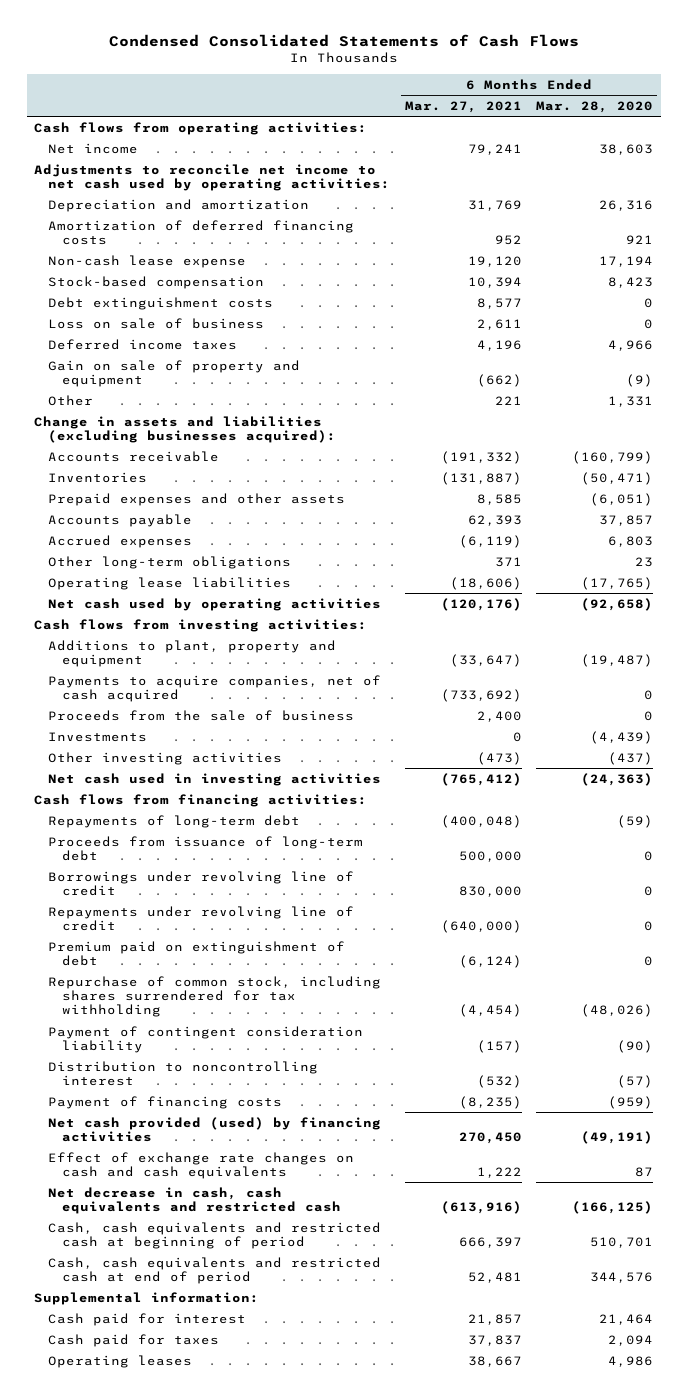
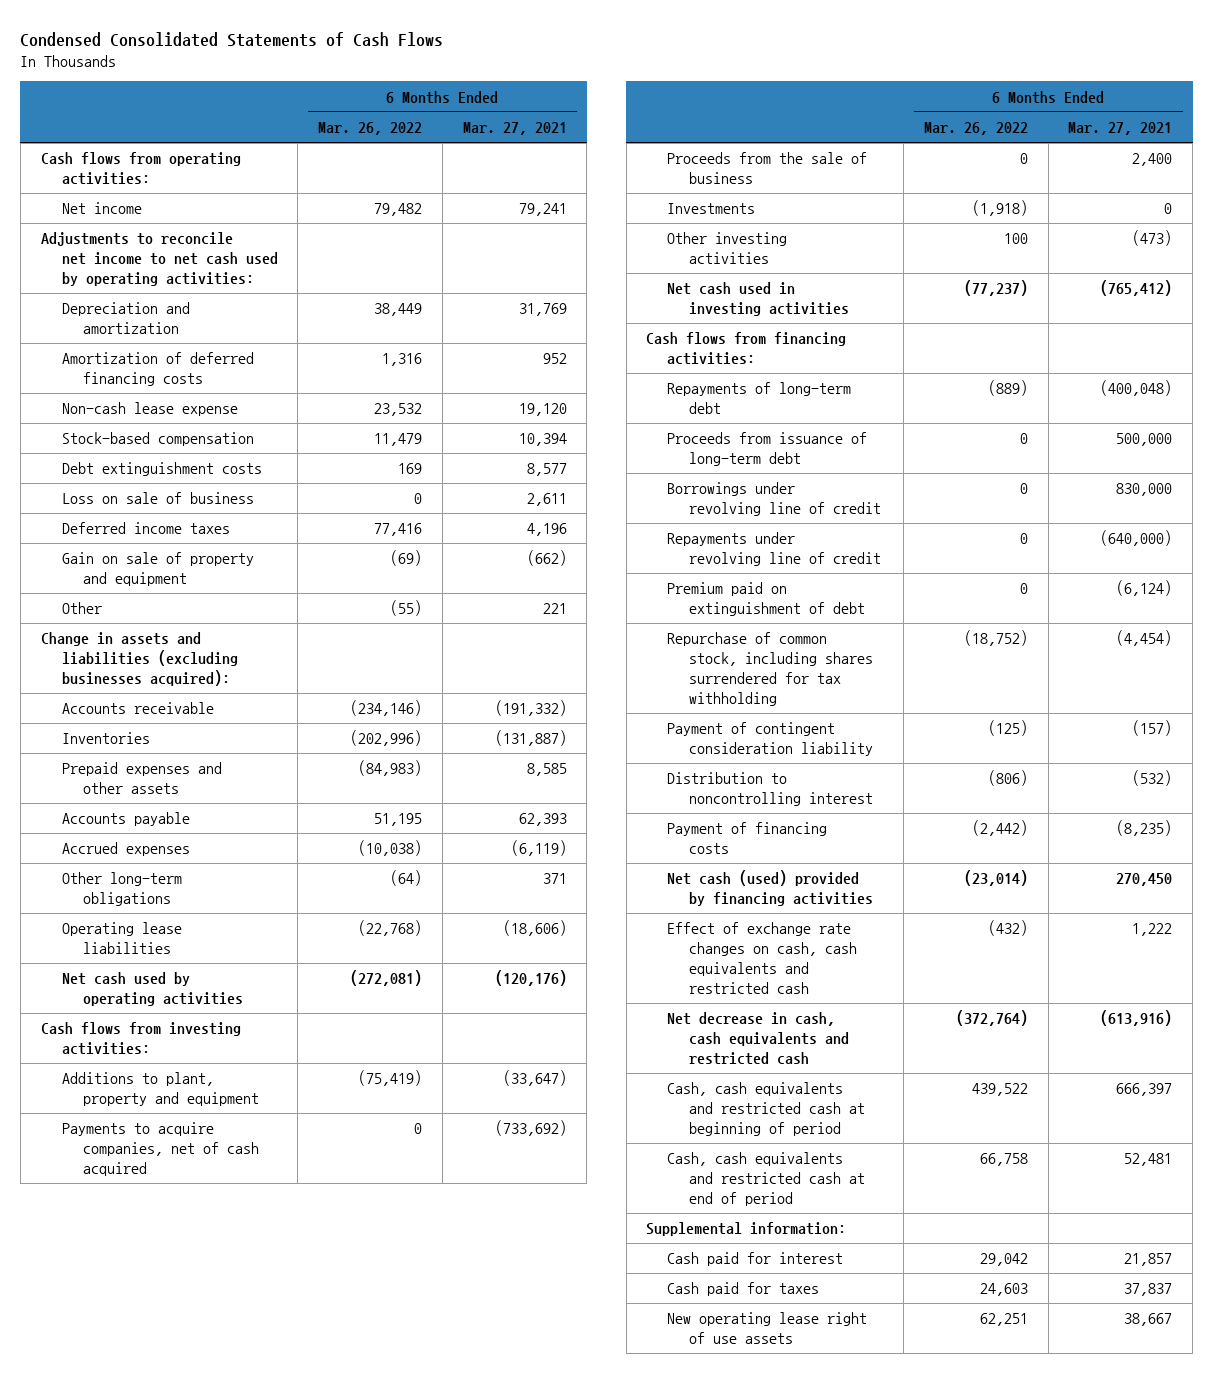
[536,101,654,114] Mar. 28, 2020 -> none
none -> [318,121,423,135] Mar. 26, 2022
[47,1116,381,1143] Net cash provided (used) by financing activities -> [667,870,873,907] Net cash (used) provided by financing activities
[47,1151,354,1180] Effect of exchange rate changes on cash and cash equivalents -> [667,922,857,994] Effect of exchange rate changes on cash, cash equivalents and restricted cash
[47,1354,192,1368] Operating leases -> [667,1312,868,1345] New operating lease right of use assets

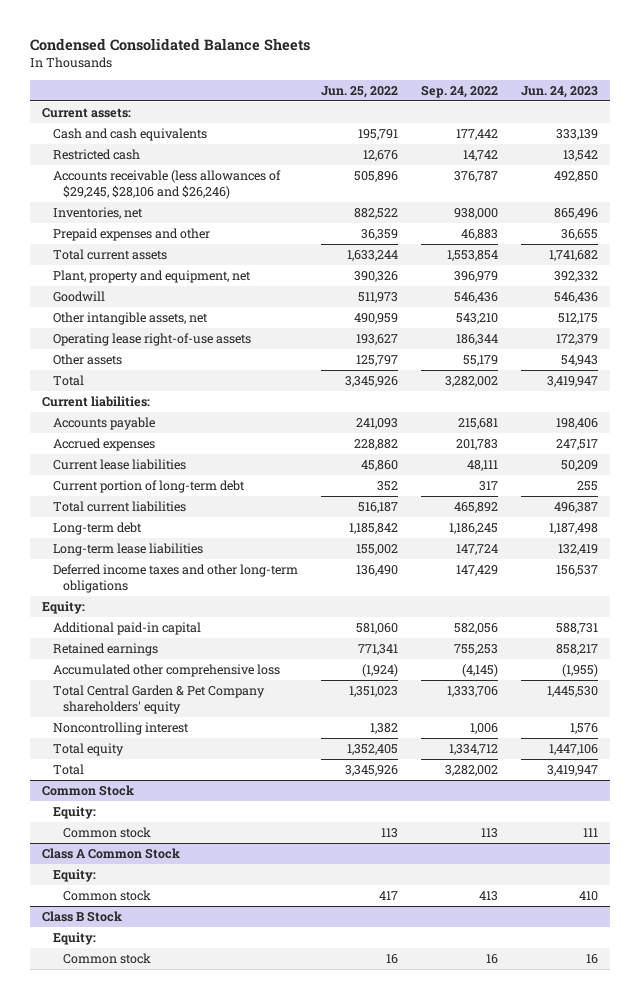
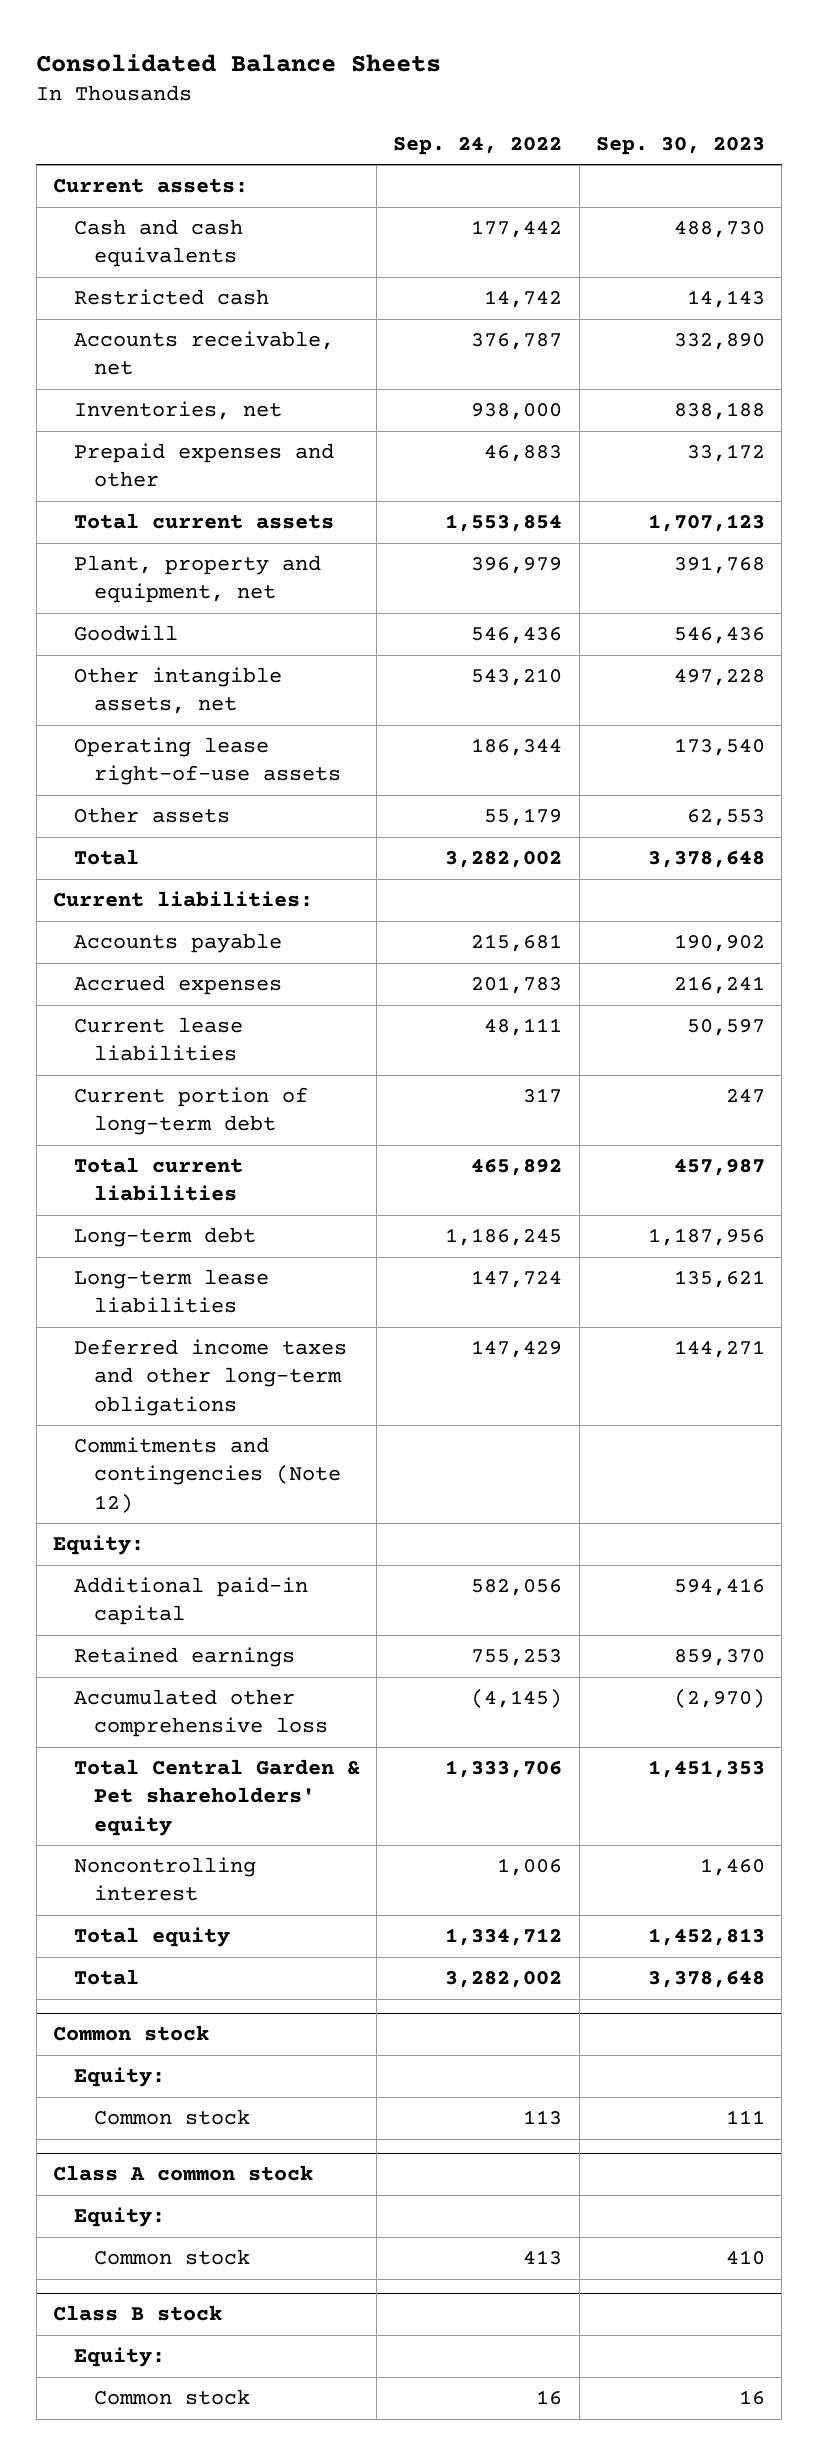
[30,38,311,52] Condensed Consolidated Balance Sheets -> [36,53,442,72] Consolidated Balance Sheets
[320,86,398,99] Jun. 25, 2022 -> none
[521,86,599,99] Jun. 24, 2023 -> none
none -> [596,136,766,155] Sep. 30, 2023
[52,169,281,200] Accounts receivable (less allowances of $29,245, $28,106 and $26,246) -> [73,331,334,376] Accounts receivable, net
none -> [73,1437,341,1513] Commitments and contingencies (Note 12)
[52,684,265,715] Total Central Garden & Pet Company shareholders' equity -> [73,1759,360,1836] Total Central Garden & Pet shareholders' equity
[41,784,134,796] Common Stock -> [53,2025,210,2042] Common stock
[41,847,180,859] Class A Common Stock -> [53,2165,314,2182] Class A common stock
[41,910,122,922] Class B Stock -> [53,2305,223,2322] Class B stock

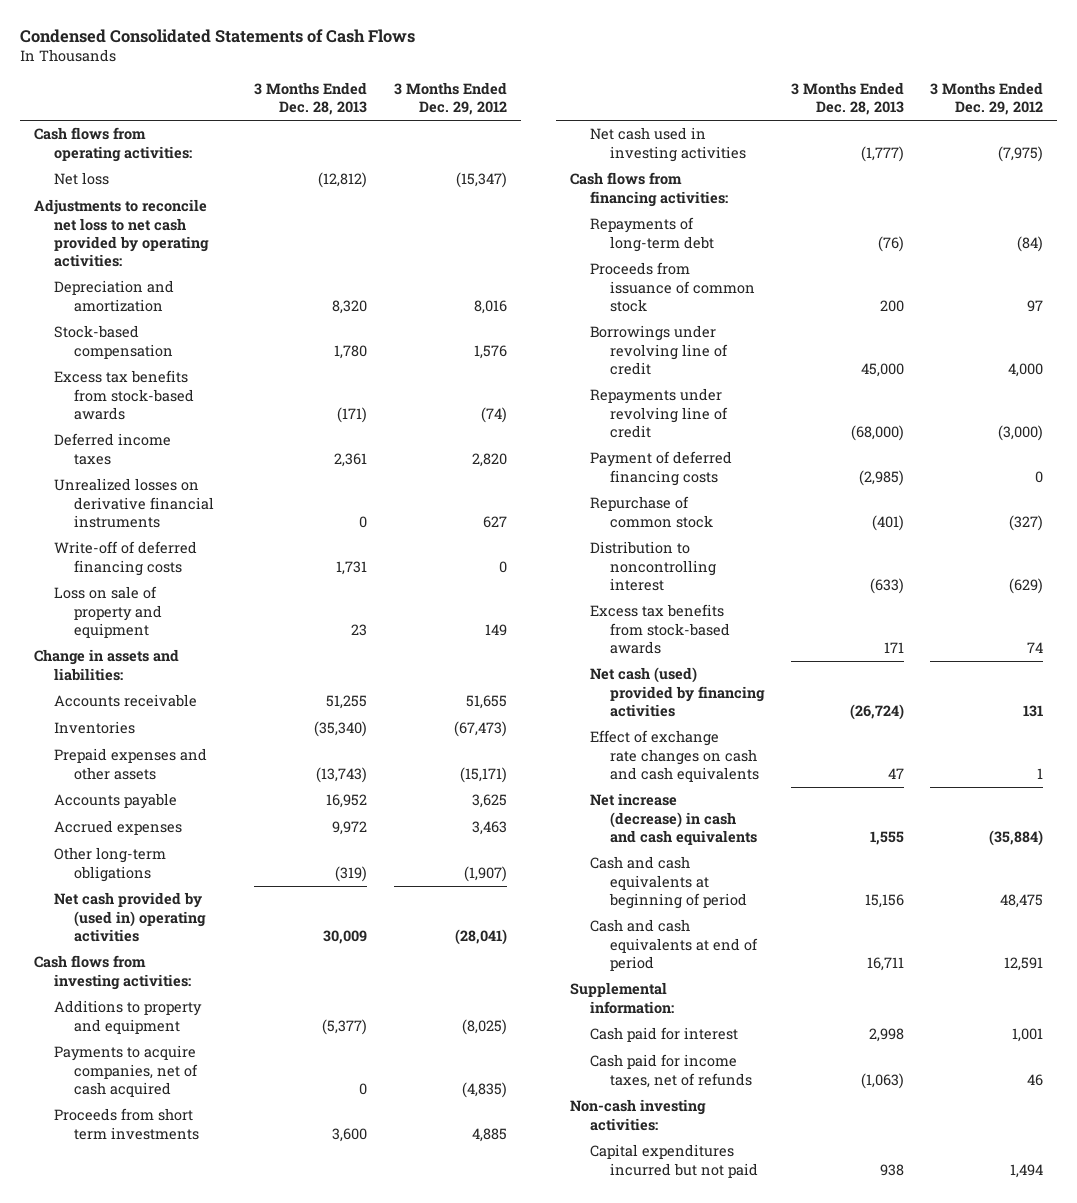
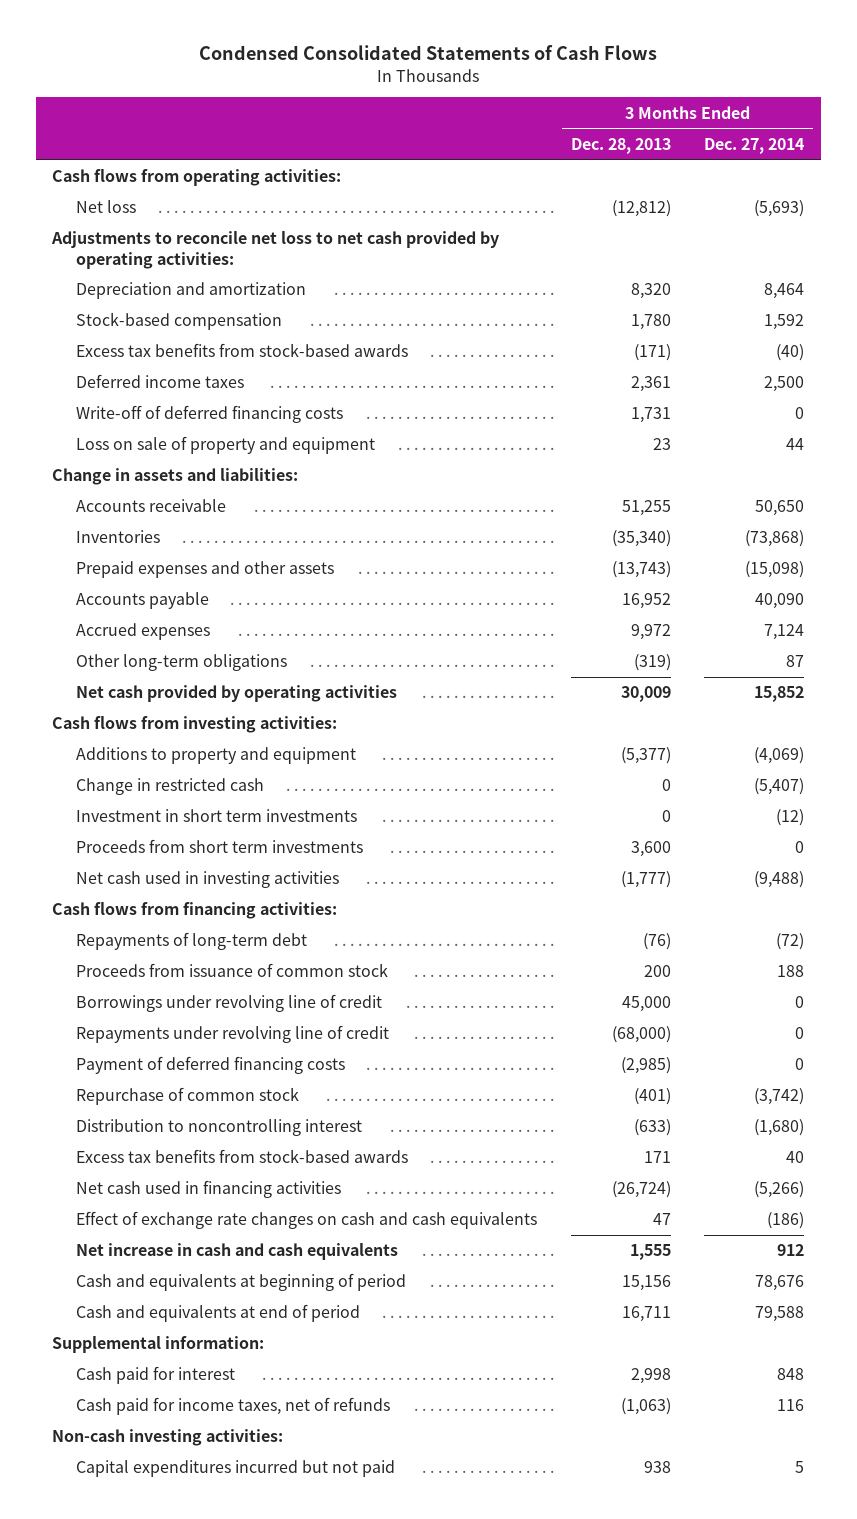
[394,82,508,116] 3 Months Ended Dec. 29, 2012 -> none
none -> [704,137,805,154] Dec. 27, 2014
[53,478,214,528] Unrealized losses on derivative financial instruments -> none
[53,892,206,942] Net cash provided by (used in) operating activities -> [76,685,398,703] Net cash provided by operating activities
[53,1045,198,1097] Payments to acquire companies, net of cash acquired -> none
none -> [76,778,265,796] Change in restricted cash
none -> [76,809,358,823] Investment in short term investments
[589,667,765,717] Net cash (used) provided by financing activities -> [76,1180,342,1199] Net cash used in financing activities
[589,793,757,845] Net increase (decrease) in cash and cash equivalents -> [76,1243,399,1261] Net increase in cash and cash equivalents
[589,856,747,909] Cash and cash equivalents at beginning of period -> [76,1273,407,1292] Cash and equivalents at beginning of period
[589,919,758,971] Cash and cash equivalents at end of period -> [76,1304,361,1323] Cash and equivalents at end of period

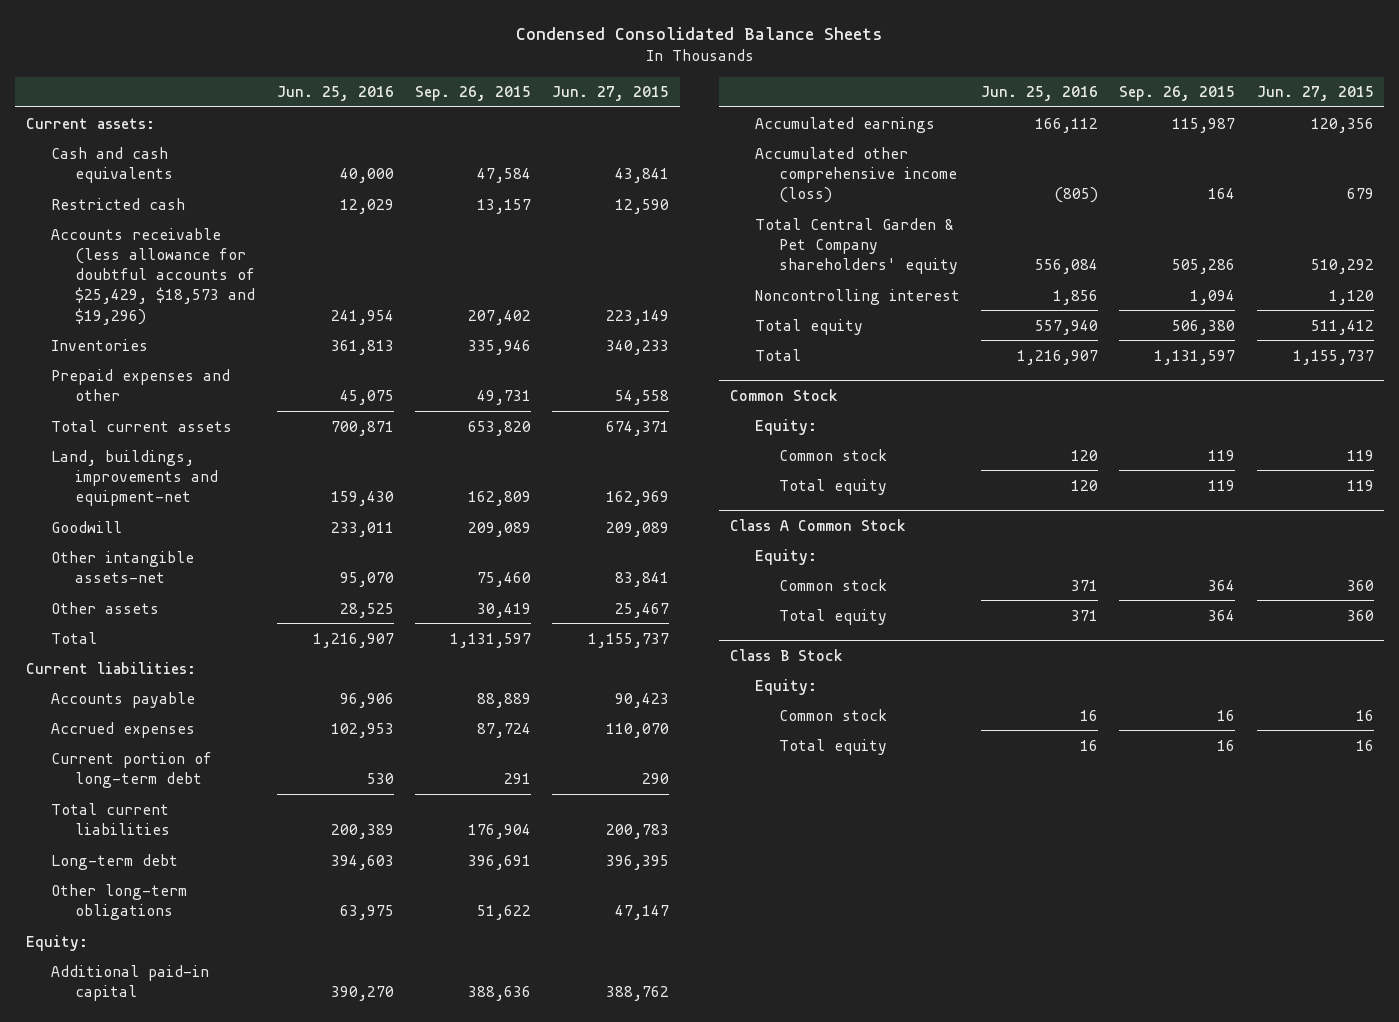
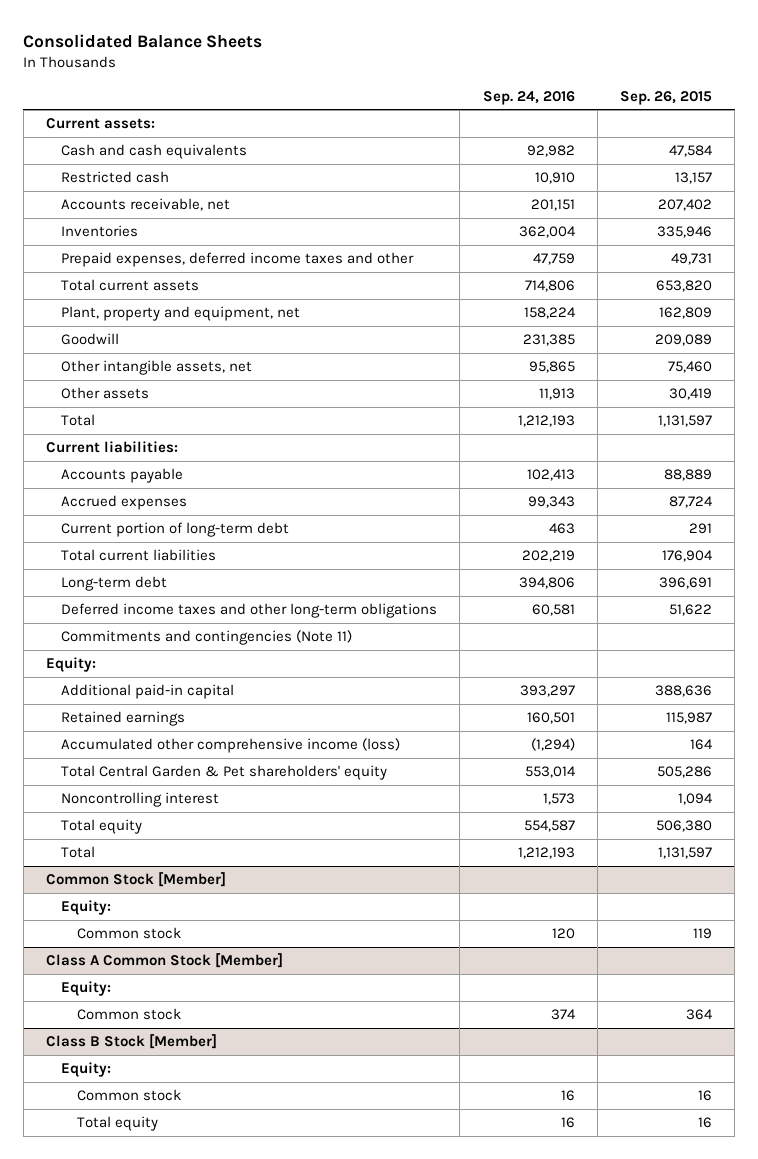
[515,26,883,40] Condensed Consolidated Balance Sheets -> [23,33,263,48] Consolidated Balance Sheets
[276,86,394,102] Jun. 25, 2016 -> none
[552,86,670,102] Jun. 27, 2015 -> none
none -> [482,90,575,105] Sep. 24, 2016
[50,227,256,325] Accounts receivable (less allowance for doubtful accounts of $25,429, $18,573 and $19,296) -> [61,198,231,212] Accounts receivable, net
[50,368,230,401] Prepaid expenses and other -> [61,252,415,268] Prepaid expenses, deferred income taxes and other
[50,449,219,507] Land, buildings, improvements and equipment-net -> [61,306,301,322] Plant, property and equipment, net
[50,550,194,583] Other intangible assets-net -> [61,360,253,376] Other intangible assets, net
[50,883,187,920] Other long-term obligations -> [61,603,438,619] Deferred income taxes and other long-term obligations
none -> [61,630,353,646] Commitments and contingencies (Note 11)
[754,116,935,133] Accumulated earnings -> [61,711,186,727] Retained earnings
[754,217,959,275] Total Central Garden & Pet Company shareholders' equity -> [61,765,388,781] Total Central Garden & Pet shareholders' equity
[730,388,839,401] Common Stock -> [45,872,226,888] Common Stock [Member]
[779,478,888,495] Total equity -> none
[730,518,907,531] Class A Common Stock -> [45,953,283,969] Class A Common Stock [Member]
[779,608,888,625] Total equity -> none
[730,648,844,661] Class B Stock -> [45,1034,217,1050] Class B Stock [Member]

